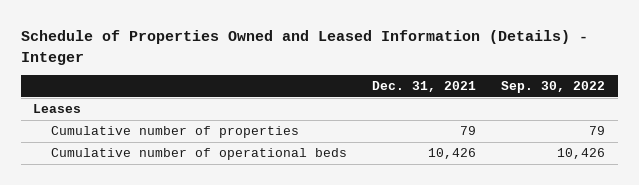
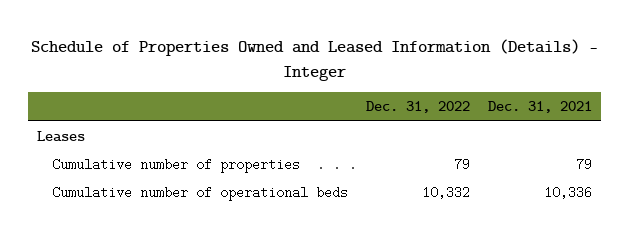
[501,81,606,94] Sep. 30, 2022 -> none
none -> [366,101,471,114] Dec. 31, 2022
[428,148,477,160] 10,426 -> [544,185,593,199] 10,336

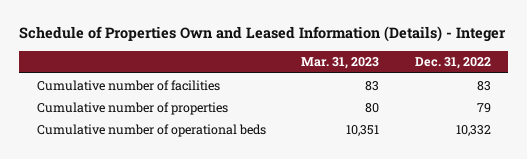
[30,39,598,81] Schedule of Properties Owned and Leased Information (Details) - Integer -> [19,26,507,43] Schedule of Properties Own and Leased Information (Details) - Integer
[488,101,593,114] Dec. 31, 2021 -> none
none -> [301,57,380,70] Mar. 31, 2023
[37,130,86,142] Leases -> none
none -> [36,79,220,91] Cumulative number of facilities

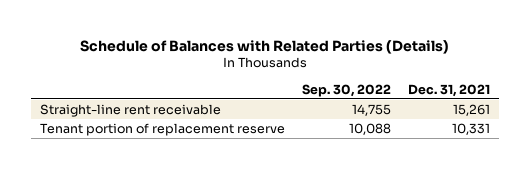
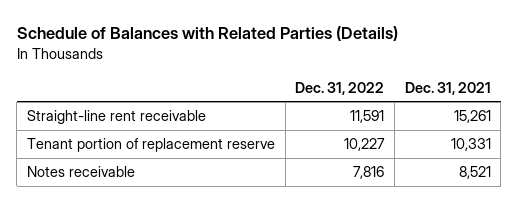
[302,83,392,97] Sep. 30, 2022 -> none
none -> [295,81,385,95] Dec. 31, 2022
none -> [27,166,136,178] Notes receivable

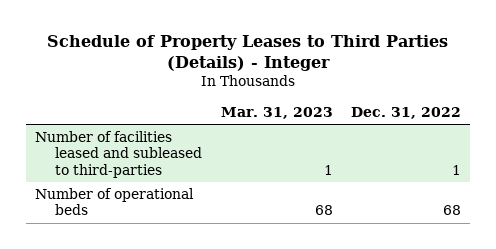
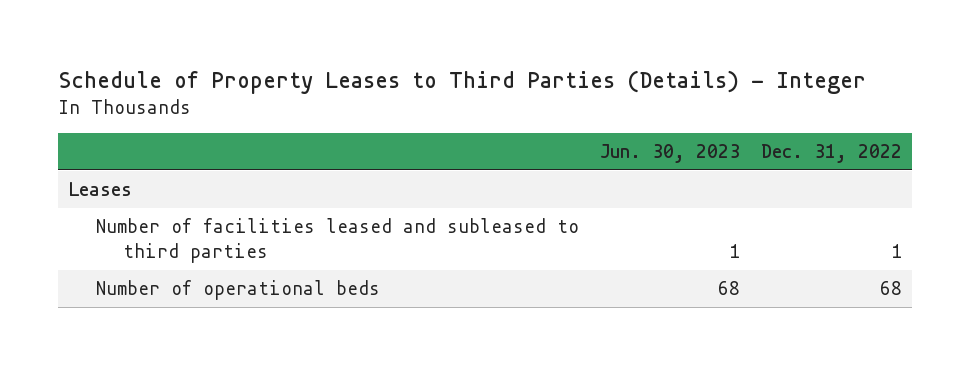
[220,106,333,119] Mar. 31, 2023 -> none
none -> [599,143,740,163] Jun. 30, 2023
none -> [68,182,132,197] Leases
[35,131,203,178] Number of facilities leased and subleased to third-parties -> [95,218,579,263] Number of facilities leased and subleased to third parties

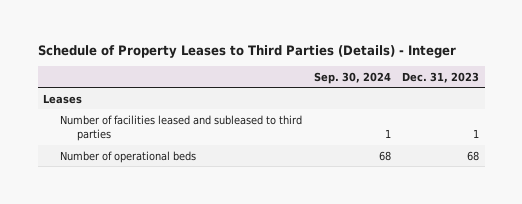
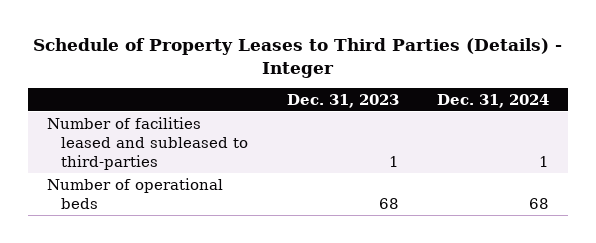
[313,71,391,84] Sep. 30, 2024 -> none
none -> [437,93,550,108] Dec. 31, 2024
[43,93,83,104] Leases -> none
[60,114,303,142] Number of facilities leased and subleased to third parties -> [47,116,249,170] Number of facilities leased and subleased to third-parties

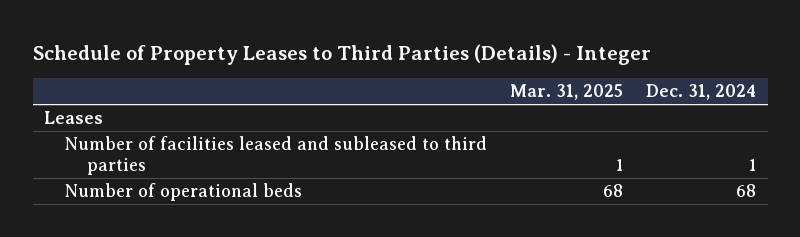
[286,93,399,108] Dec. 31, 2023 -> none
none -> [510,84,624,101] Mar. 31, 2025
none -> [44,111,104,125] Leases
[47,116,249,170] Number of facilities leased and subleased to third-parties -> [65,136,488,175] Number of facilities leased and subleased to third parties

